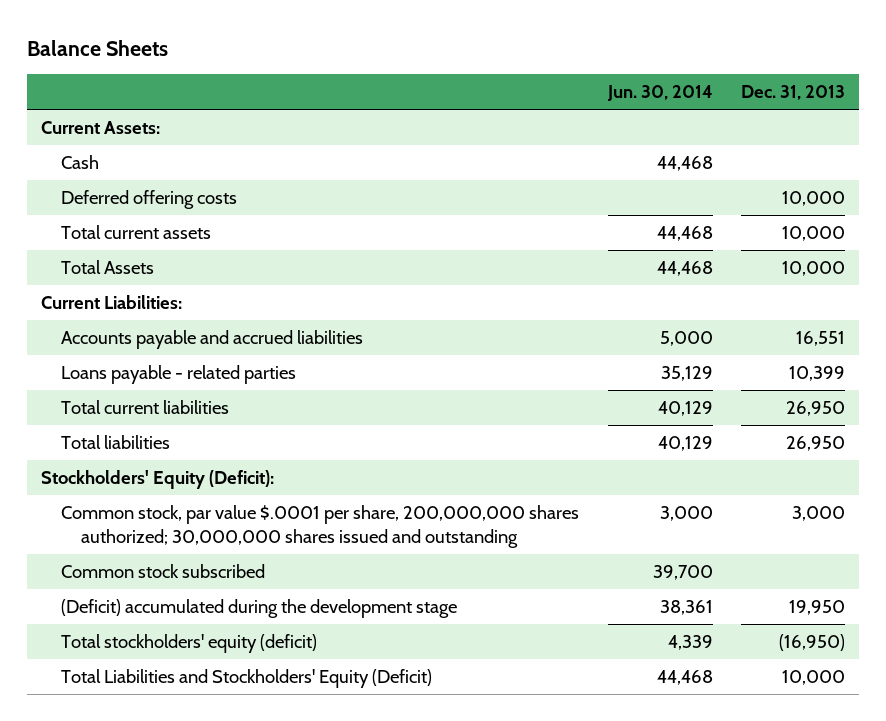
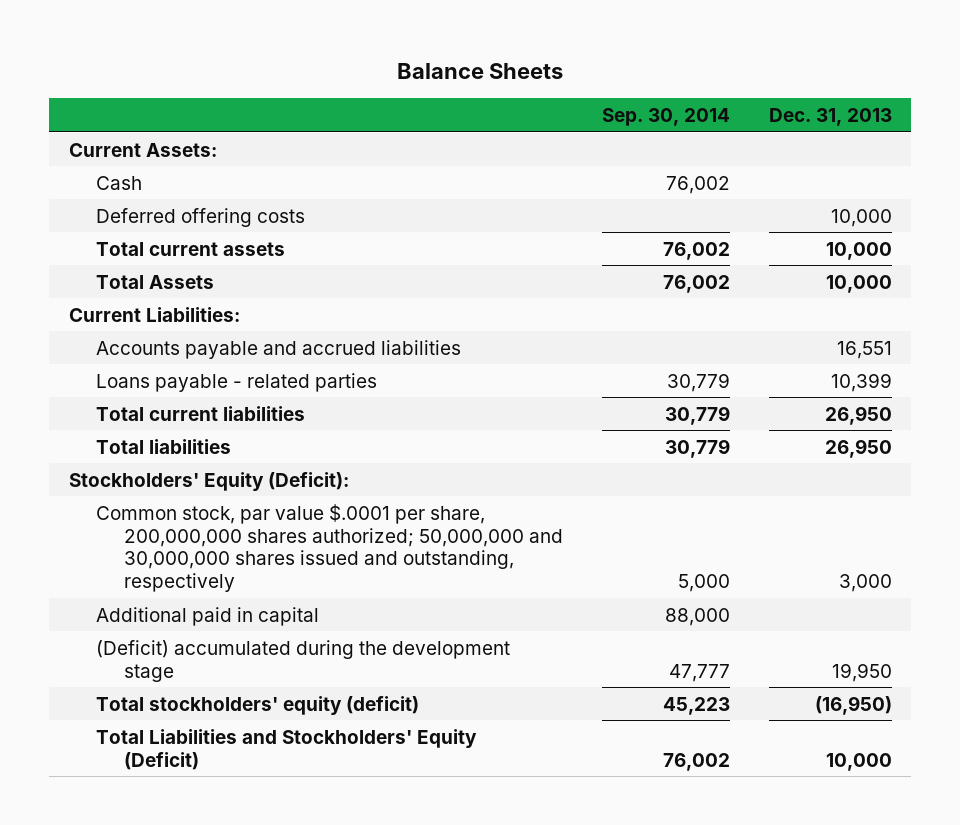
[606,85,713,102] Jun. 30, 2014 -> none
none -> [601,107,730,126] Sep. 30, 2014
[61,563,266,578] Common stock subscribed -> none
[61,504,580,548] Common stock, par value $.0001 per share, 200,000,000 shares authorized; 30,000,000 shares issued and outstanding -> [96,503,563,593] Common stock, par value $.0001 per share, 200,000,000 shares authorized; 50,000,000 and 30,000,000 shares issued and outstanding, respectively
none -> [96,606,320,626] Additional paid in capital

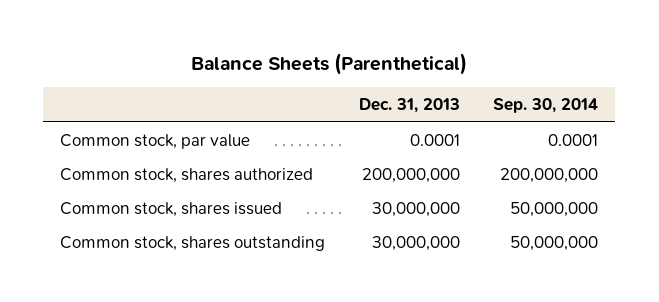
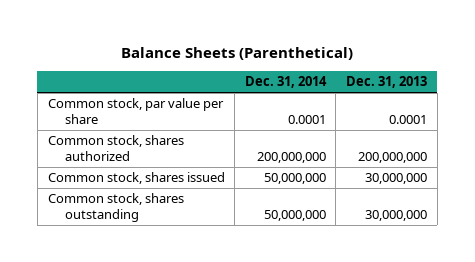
[493,98,599,114] Sep. 30, 2014 -> none
none -> [244,76,327,89] Dec. 31, 2014
[60,134,251,150] Common stock, par value -> [47,98,224,124] Common stock, par value per share

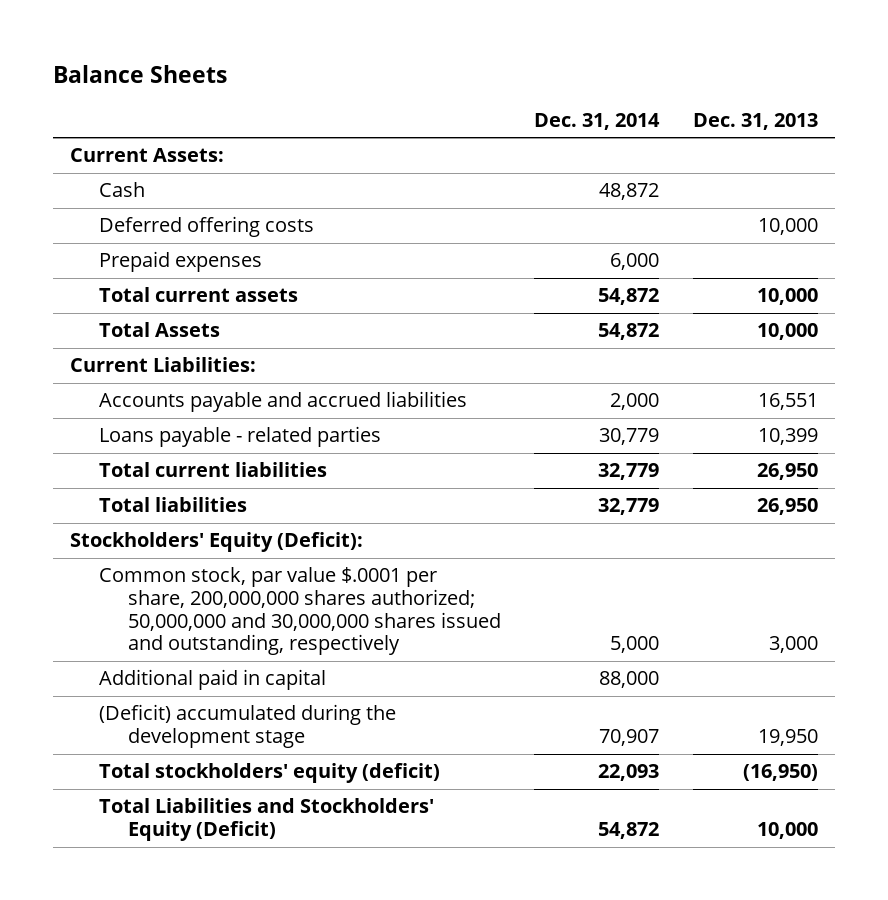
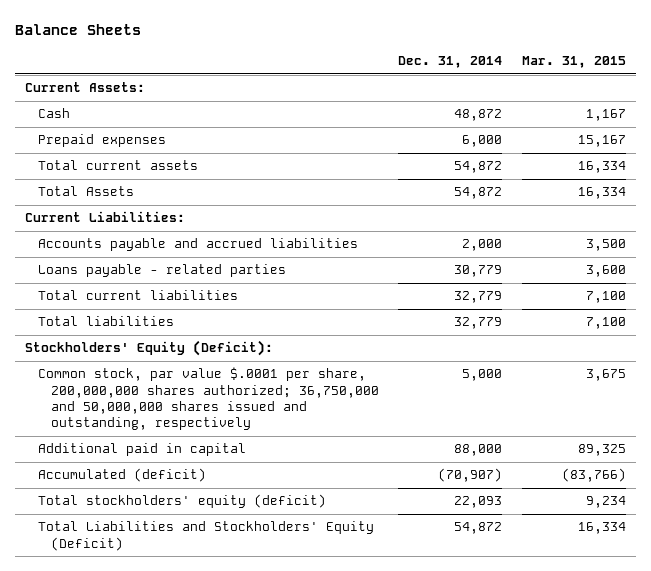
[693,112,819,130] Dec. 31, 2013 -> none
none -> [521,56,626,69] Mar. 31, 2015
[98,216,314,238] Deferred offering costs -> none
[98,567,501,656] Common stock, par value $.0001 per share, 200,000,000 shares authorized; 50,000,000 and 30,000,000 shares issued and outstanding, respectively -> [37,367,379,431] Common stock, par value $.0001 per share, 200,000,000 shares authorized; 36,750,000 and 50,000,000 shares issued and outstanding, respectively
[98,704,396,749] (Deficit) accumulated during the development stage -> none
none -> [37,468,206,483] Accumulated (deficit)

